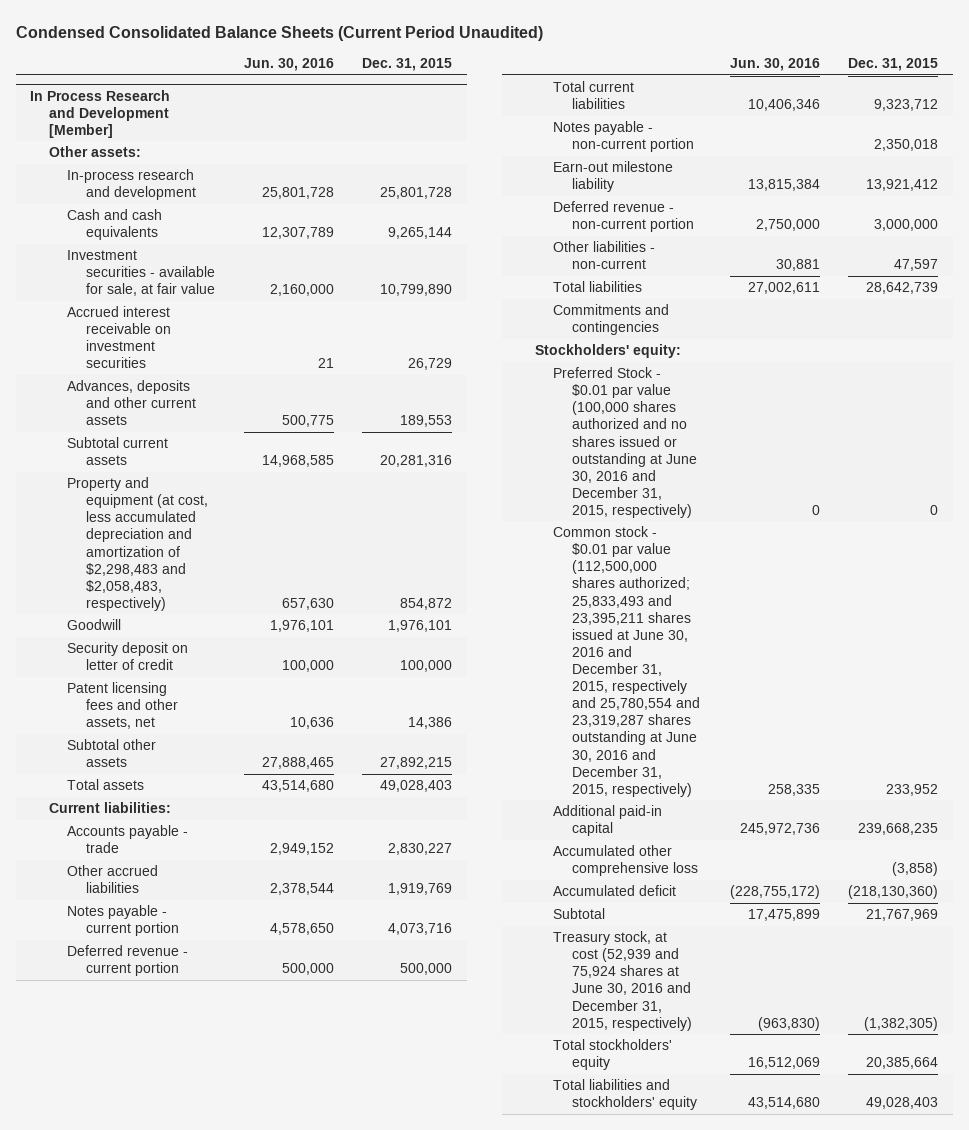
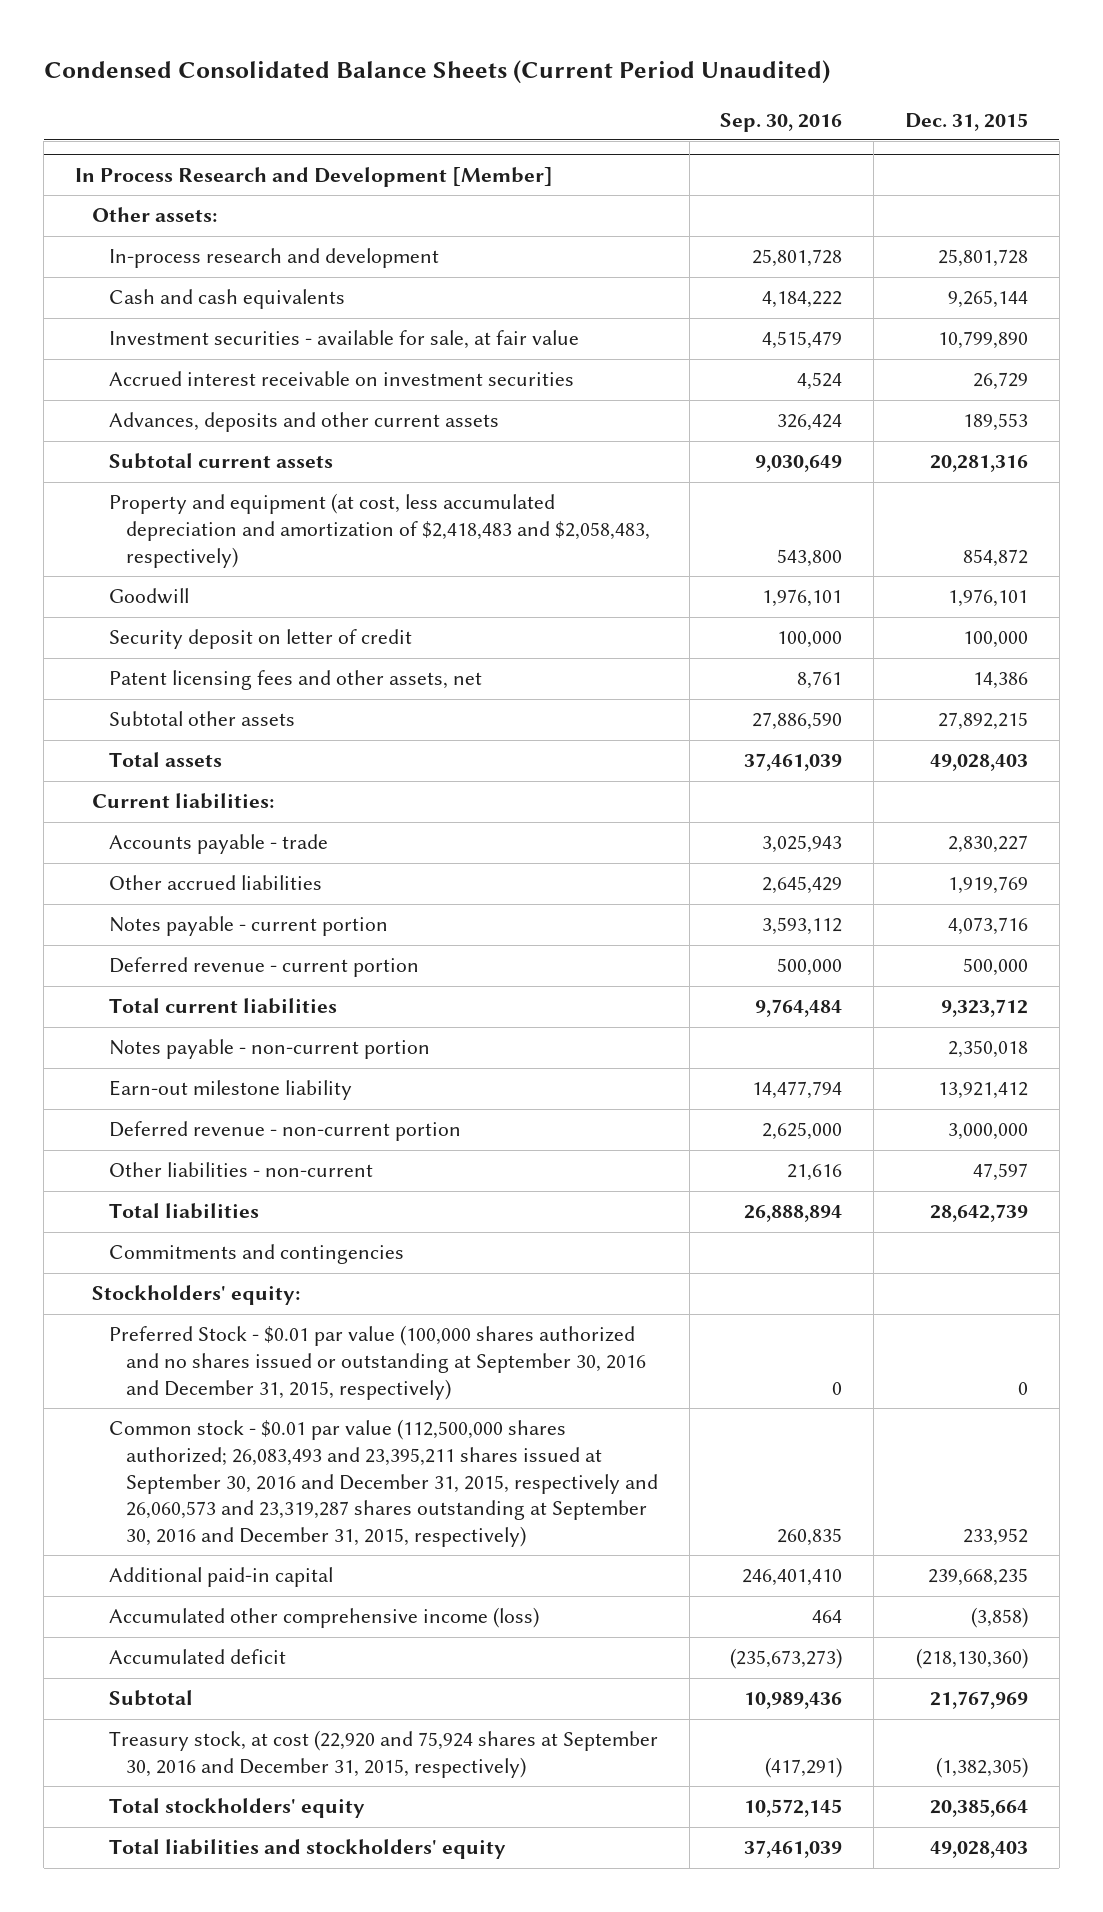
[243,58,334,72] Jun. 30, 2016 -> none
none -> [720,112,843,132] Sep. 30, 2016
[67,477,209,611] Property and equipment (at cost, less accumulated depreciation and amortization of $2,298,483 and $2,058,483, respectively) -> [108,493,650,568] Property and equipment (at cost, less accumulated depreciation and amortization of $2,418,483 and $2,058,483, respectively)
[553,367,698,519] Preferred Stock - $0.01 par value (100,000 shares authorized and no shares issued or outstanding at June 30, 2016 and December 31, 2015, respectively) -> [108,1325,646,1400] Preferred Stock - $0.01 par value (100,000 shares authorized and no shares issued or outstanding at September 30, 2016 and December 31, 2015, respectively)
[553,526,701,797] Common stock - $0.01 par value (112,500,000 shares authorized; 25,833,493 and 23,395,211 shares issued at June 30, 2016 and December 31, 2015, respectively and 25,780,554 and 23,319,287 shares outstanding at June 30, 2016 and December 31, 2015, respectively) -> [108,1419,658,1548] Common stock - $0.01 par value (112,500,000 shares authorized; 26,083,493 and 23,395,211 shares issued at September 30, 2016 and December 31, 2015, respectively and 26,060,573 and 23,319,287 shares outstanding at September 30, 2016 and December 31, 2015, respectively)
[553,845,699,877] Accumulated other comprehensive loss -> [108,1607,539,1629] Accumulated other comprehensive income (loss)
[553,931,693,1031] Treasury stock, at cost (52,939 and 75,924 shares at June 30, 2016 and December 31, 2015, respectively) -> [108,1730,658,1779] Treasury stock, at cost (22,920 and 75,924 shares at September 30, 2016 and December 31, 2015, respectively)

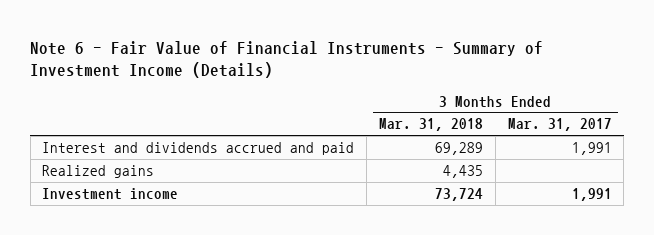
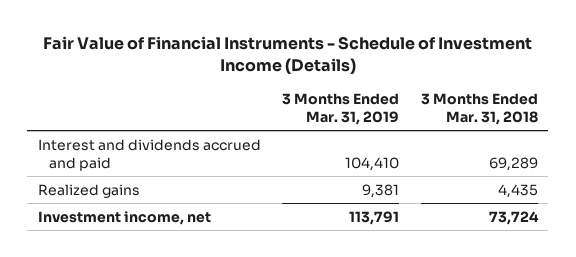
[30,40,544,78] Note 6 - Fair Value of Financial Instruments - Summary of Investment Income (Details) -> [42,36,532,75] Fair Value of Financial Instruments - Schedule of Investment Income (Details)
[507,118,612,132] Mar. 31, 2017 -> none
none -> [282,92,400,125] 3 Months Ended Mar. 31, 2019
[42,188,179,201] Investment income -> [38,210,212,225] Investment income, net

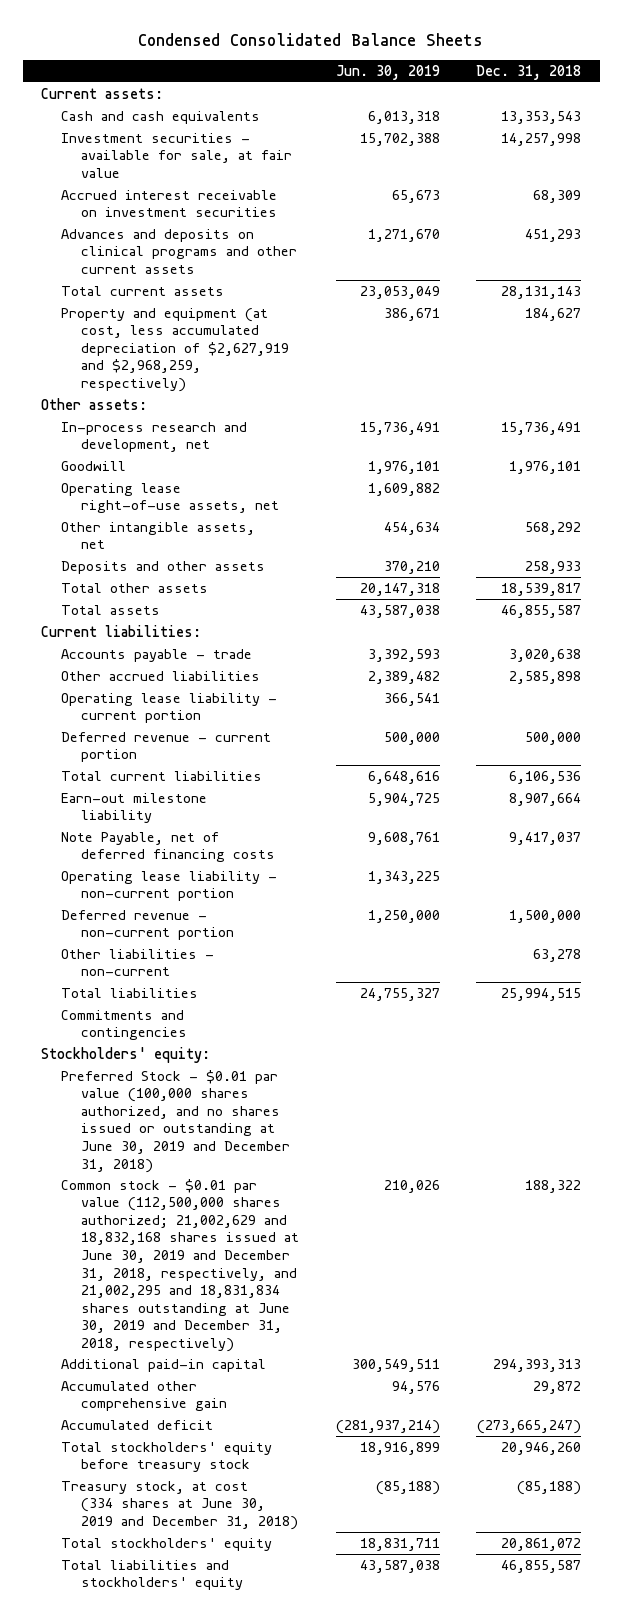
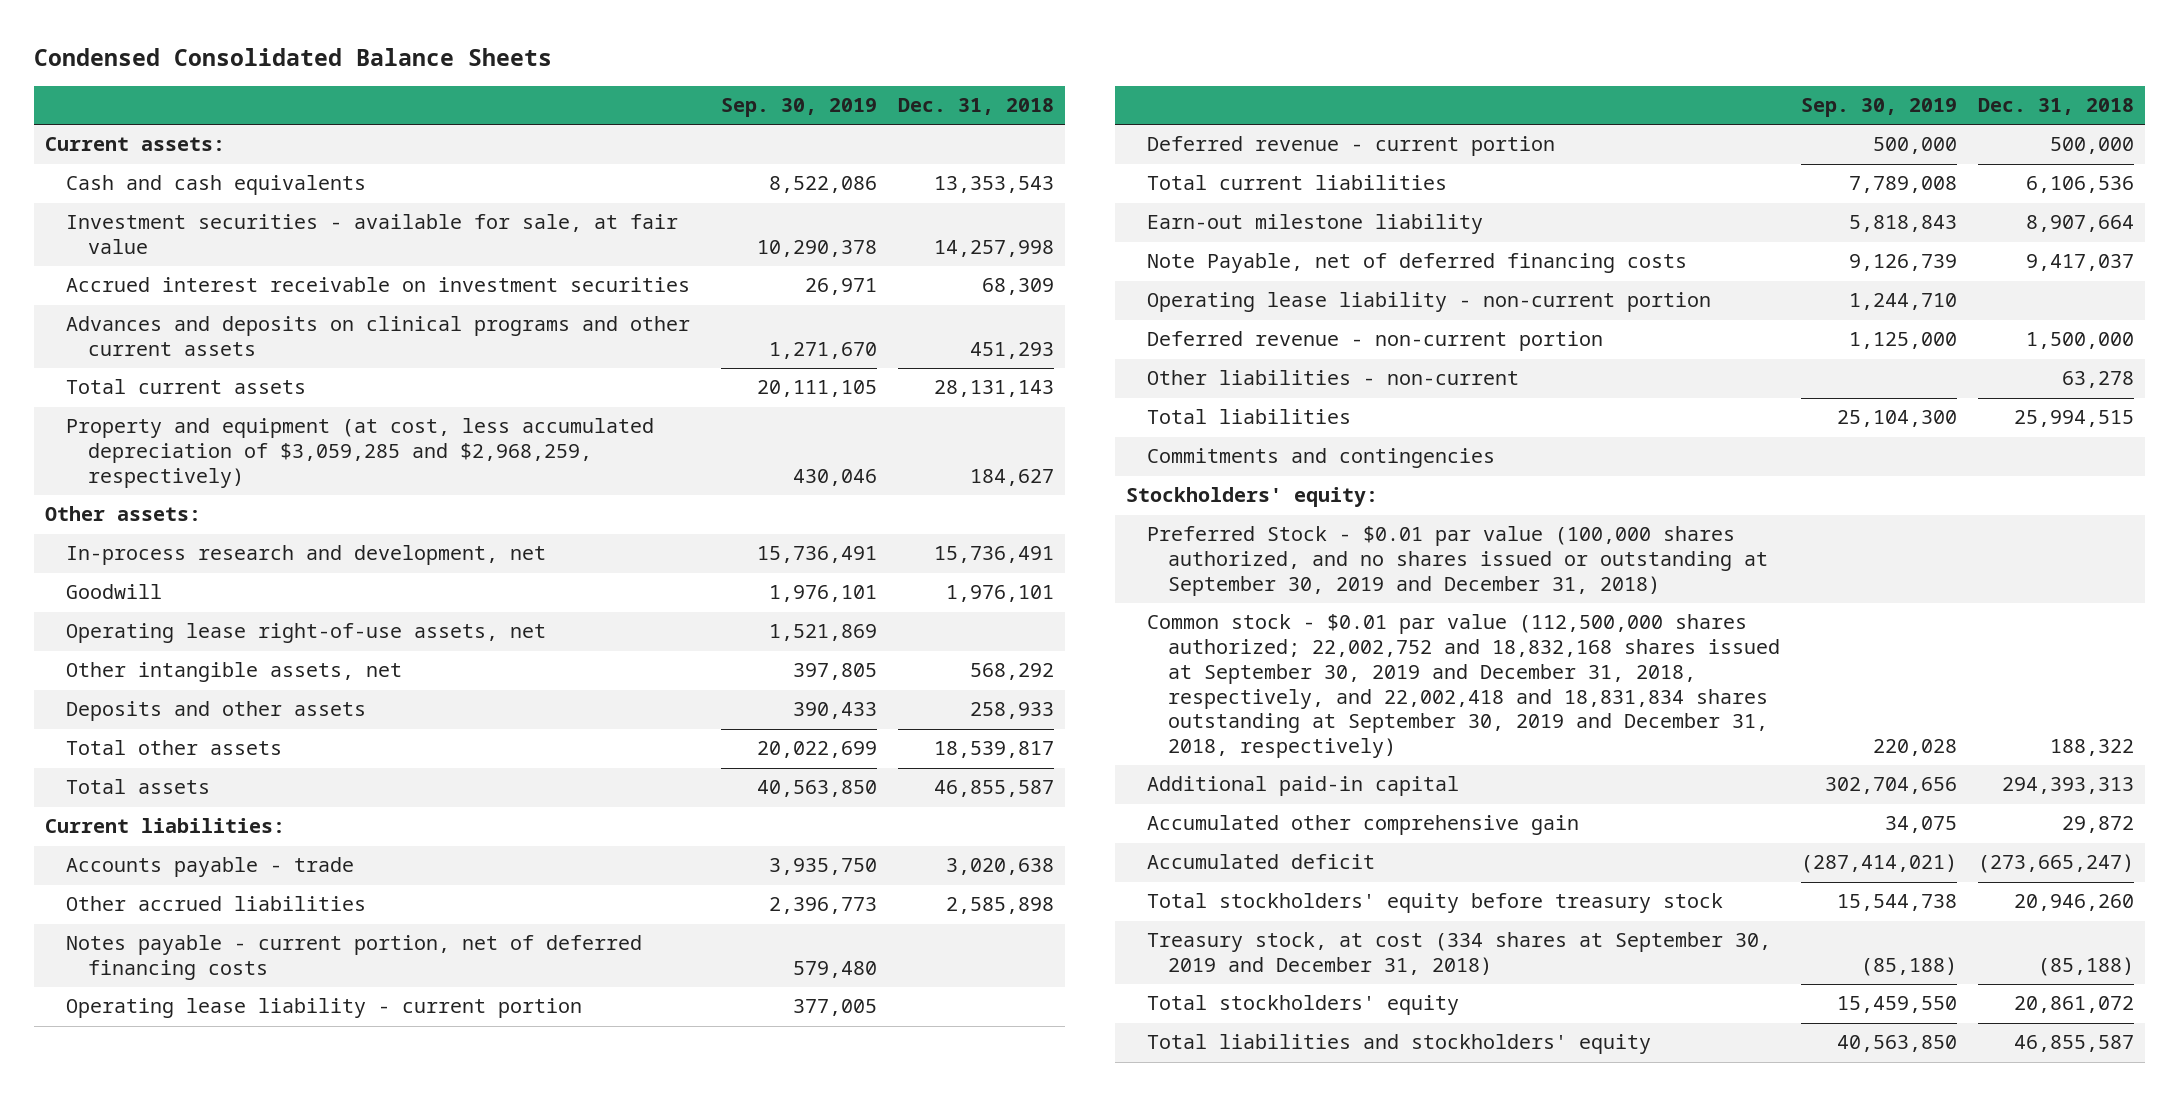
[335,65,440,81] Jun. 30, 2019 -> none
none -> [720,98,877,118] Sep. 30, 2019
[61,307,289,393] Property and equipment (at cost, less accumulated depreciation of $2,627,919 and $2,968,259, respectively) -> [66,418,655,488] Property and equipment (at cost, less accumulated depreciation of $3,059,285 and $2,968,259, respectively)
none -> [66,935,643,981] Notes payable - current portion, net of deferred financing costs
[61,1069,290,1173] Preferred Stock - $0.01 par value (100,000 shares authorized, and no shares issued or outstanding at June 30, 2019 and December 31, 2018) -> [1146,526,1769,596] Preferred Stock - $0.01 par value (100,000 shares authorized, and no shares issued or outstanding at September 30, 2019 and December 31, 2018)
[61,1178,299,1352] Common stock - $0.01 par value (112,500,000 shares authorized; 21,002,629 and 18,832,168 shares issued at June 30, 2019 and December 31, 2018, respectively, and 21,002,295 and 18,831,834 shares outstanding at June 30, 2019 and December 31, 2018, respectively) -> [1146,614,1781,759] Common stock - $0.01 par value (112,500,000 shares authorized; 22,002,752 and 18,832,168 shares issued at September 30, 2019 and December 31, 2018, respectively, and 22,002,418 and 18,831,834 shares outstanding at September 30, 2019 and December 31, 2018, respectively)
[61,1480,298,1530] Treasury stock, at cost (334 shares at June 30, 2019 and December 31, 2018) -> [1146,932,1771,976] Treasury stock, at cost (334 shares at September 30, 2019 and December 31, 2018)

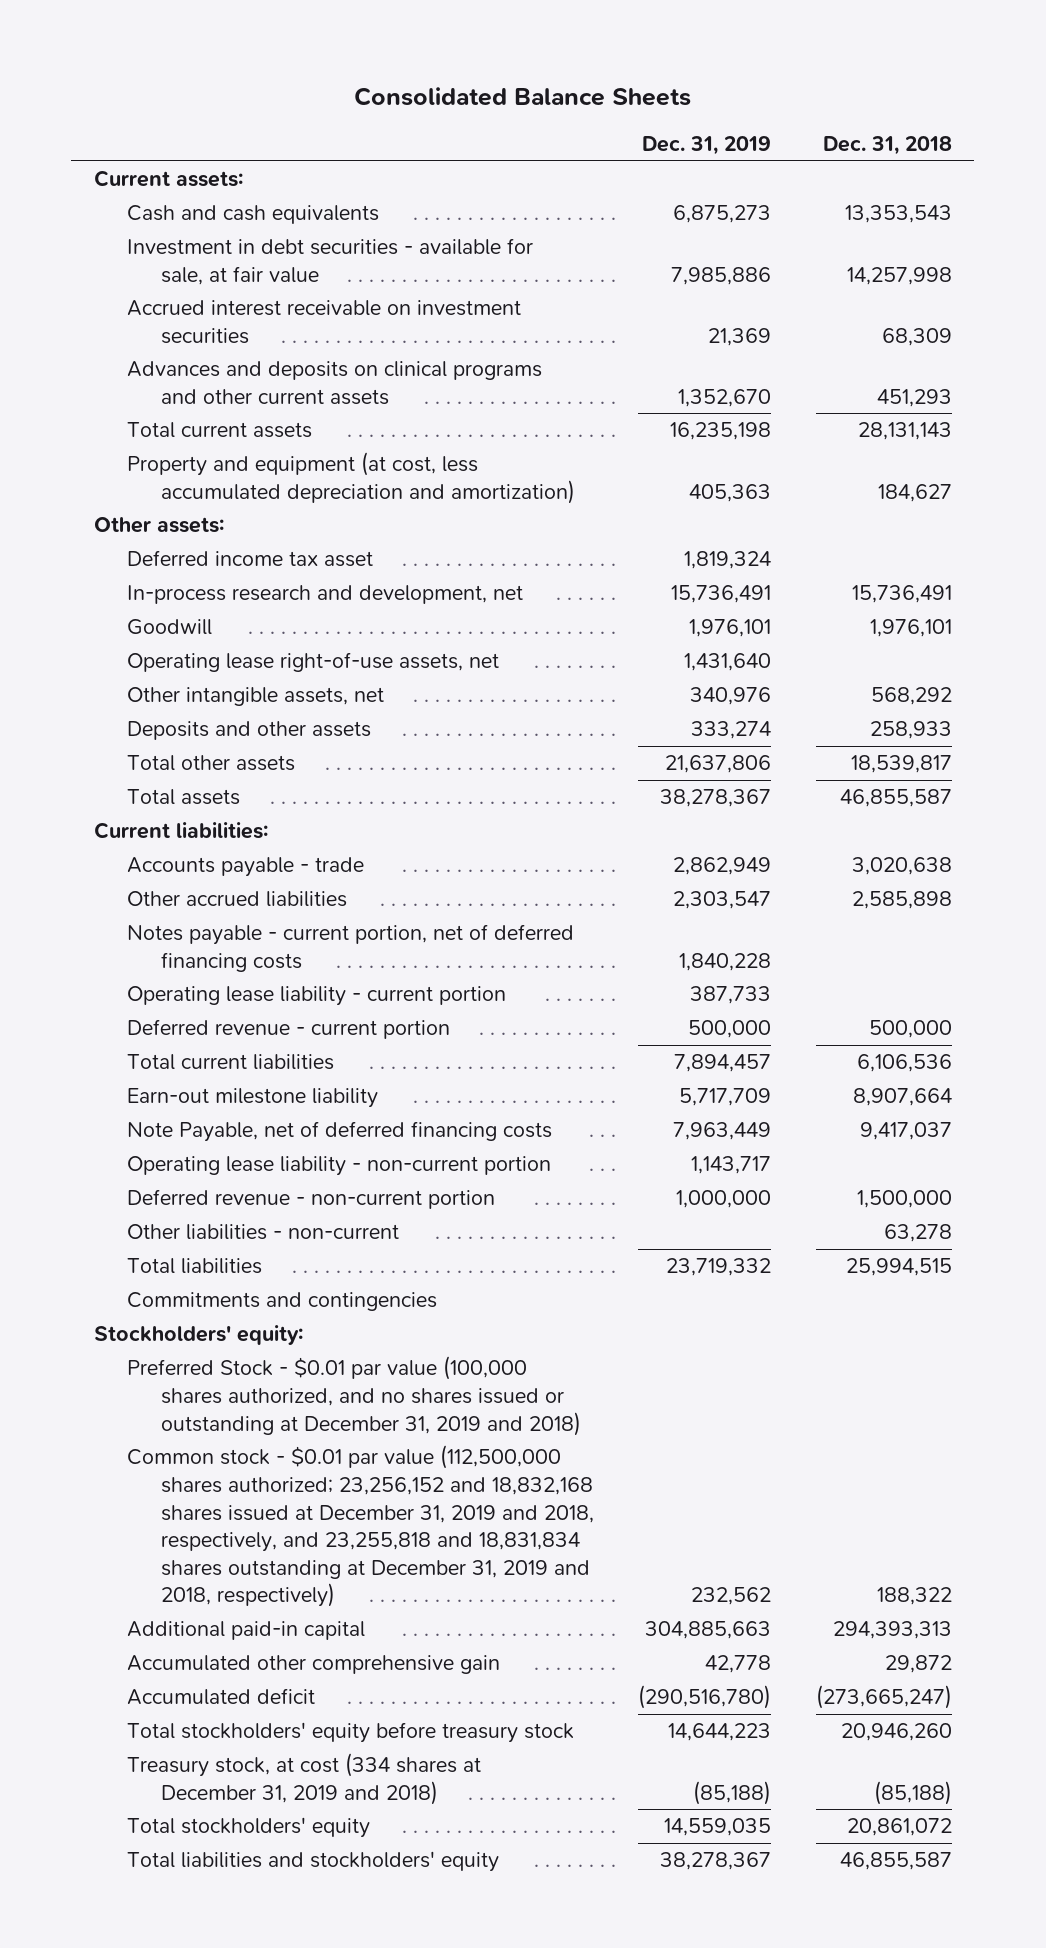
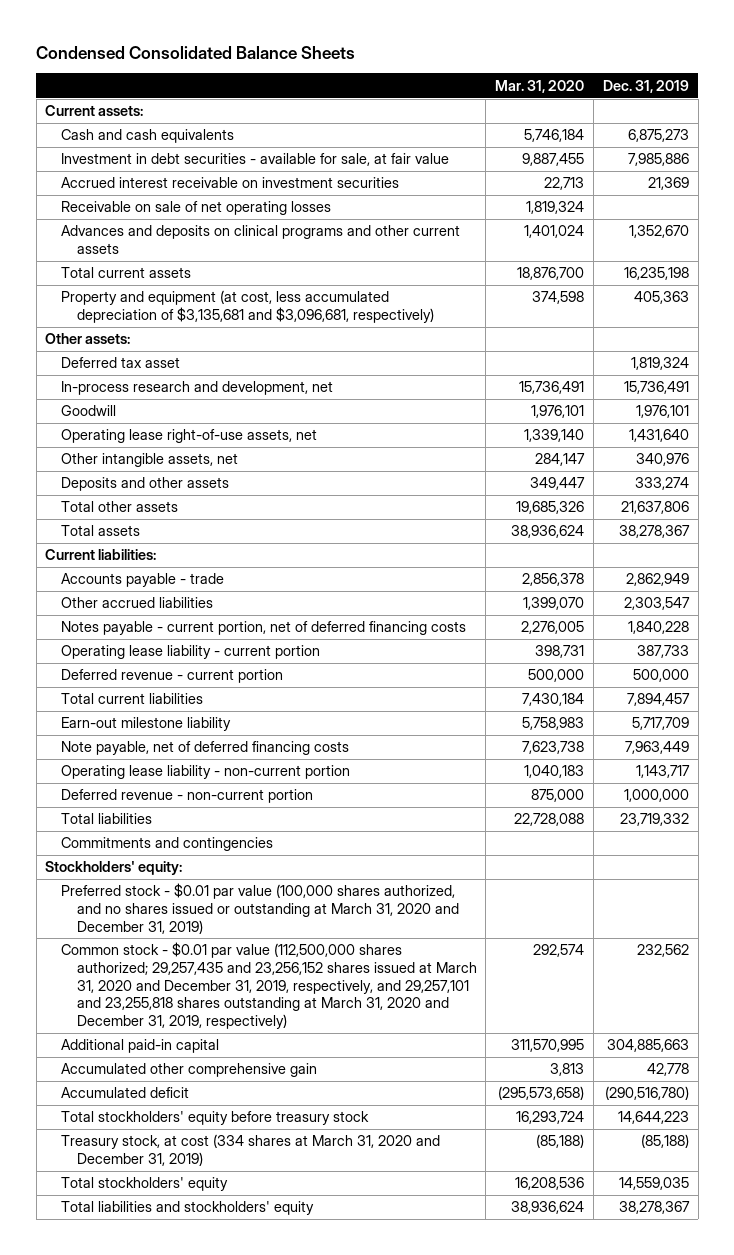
[353,87,691,107] Consolidated Balance Sheets -> [36,45,356,59] Condensed Consolidated Balance Sheets
[823,136,953,156] Dec. 31, 2018 -> none
none -> [495,79,585,93] Mar. 31, 2020
none -> [60,201,331,216] Receivable on sale of net operating losses
[127,452,575,504] Property and equipment (at cost, less accumulated depreciation and amortization) -> [60,290,434,324] Property and equipment (at cost, less accumulated depreciation of $3,135,681 and $3,096,681, respectively)
[127,550,374,568] Deferred income tax asset -> [60,357,180,369] Deferred tax asset
[127,1121,553,1143] Note Payable, net of deferred financing costs -> [60,741,349,756] Note payable, net of deferred financing costs
[127,1224,400,1241] Other liabilities - non-current -> none
[127,1356,581,1436] Preferred Stock - $0.01 par value (100,000 shares authorized, and no shares issued or outstanding at December 31, 2019 and 2018) -> [60,883,459,934] Preferred stock - $0.01 par value (100,000 shares authorized, and no shares issued or outstanding at March 31, 2020 and December 31, 2019)
[127,1445,594,1608] Common stock - $0.01 par value (112,500,000 shares authorized; 23,256,152 and 18,832,168 shares issued at December 31, 2019 and 2018, respectively, and 23,255,818 and 18,831,834 shares outstanding at December 31, 2019 and 2018, respectively) -> [60,942,477,1029] Common stock - $0.01 par value (112,500,000 shares authorized; 29,257,435 and 23,256,152 shares issued at March 31, 2020 and December 31, 2019, respectively, and 29,257,101 and 23,255,818 shares outstanding at March 31, 2020 and December 31, 2019, respectively)
[127,1753,482,1805] Treasury stock, at cost (334 shares at December 31, 2019 and 2018) -> [60,1134,440,1167] Treasury stock, at cost (334 shares at March 31, 2020 and December 31, 2019)

